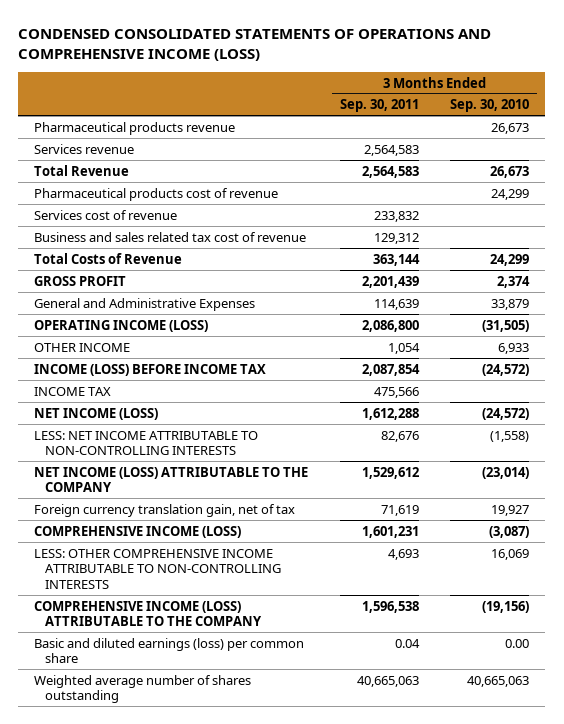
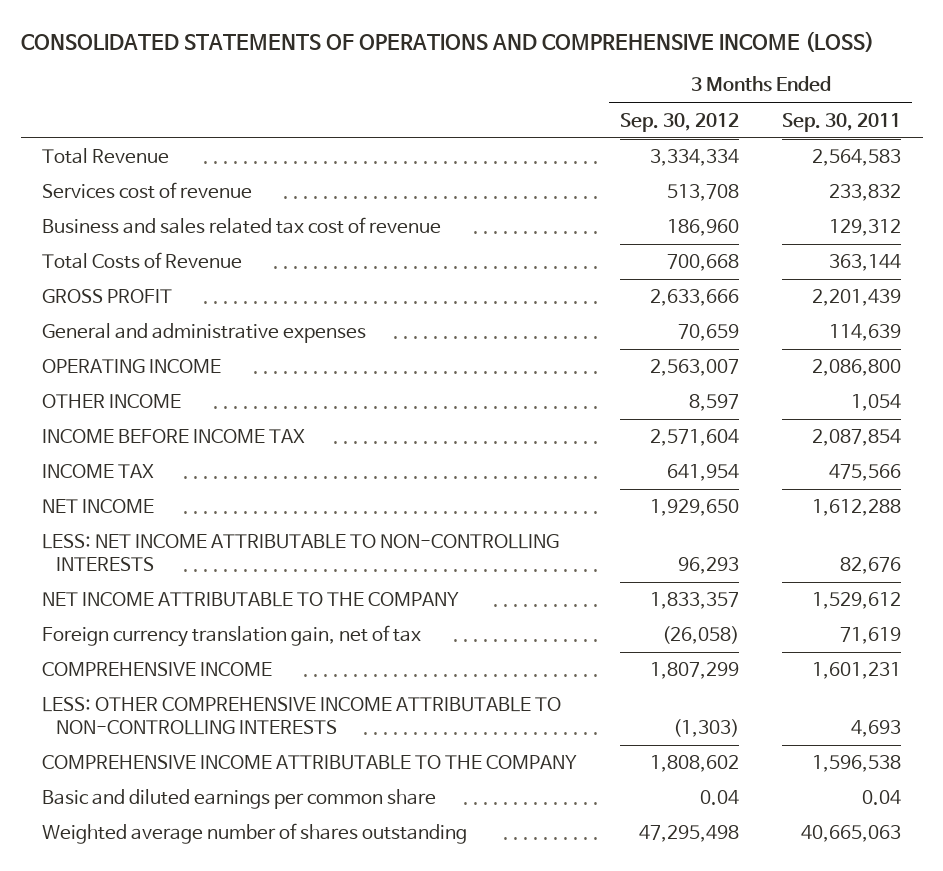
[18,28,492,61] CONDENSED CONSOLIDATED STATEMENTS OF OPERATIONS AND COMPREHENSIVE INCOME (LOSS) -> [20,30,874,52] CONSOLIDATED STATEMENTS OF OPERATIONS AND COMPREHENSIVE INCOME (LOSS)
[450,99,530,113] Sep. 30, 2010 -> none
none -> [620,112,740,132] Sep. 30, 2012
[34,121,236,135] Pharmaceutical products revenue -> none
[34,143,135,154] Services revenue -> none
[34,187,279,201] Pharmaceutical products cost of revenue -> none
[34,297,256,311] General and Administrative Expenses -> [42,323,367,344] General and administrative expenses
[34,319,209,332] OPERATING INCOME (LOSS) -> [42,359,222,374] OPERATING INCOME
[34,363,267,376] INCOME (LOSS) BEFORE INCOME TAX -> [42,429,306,444] INCOME BEFORE INCOME TAX
[34,407,159,420] NET INCOME (LOSS) -> [42,499,155,514] NET INCOME
[34,466,309,493] NET INCOME (LOSS) ATTRIBUTABLE TO THE COMPANY -> [42,592,460,608] NET INCOME ATTRIBUTABLE TO THE COMPANY
[34,525,242,538] COMPREHENSIVE INCOME (LOSS) -> [42,662,273,677] COMPREHENSIVE INCOME
[34,600,262,627] COMPREHENSIVE INCOME (LOSS) ATTRIBUTABLE TO THE COMPANY -> [42,755,578,771] COMPREHENSIVE INCOME ATTRIBUTABLE TO THE COMPANY
[34,637,305,664] Basic and diluted earnings (loss) per common share -> [42,789,437,810] Basic and diluted earnings per common share

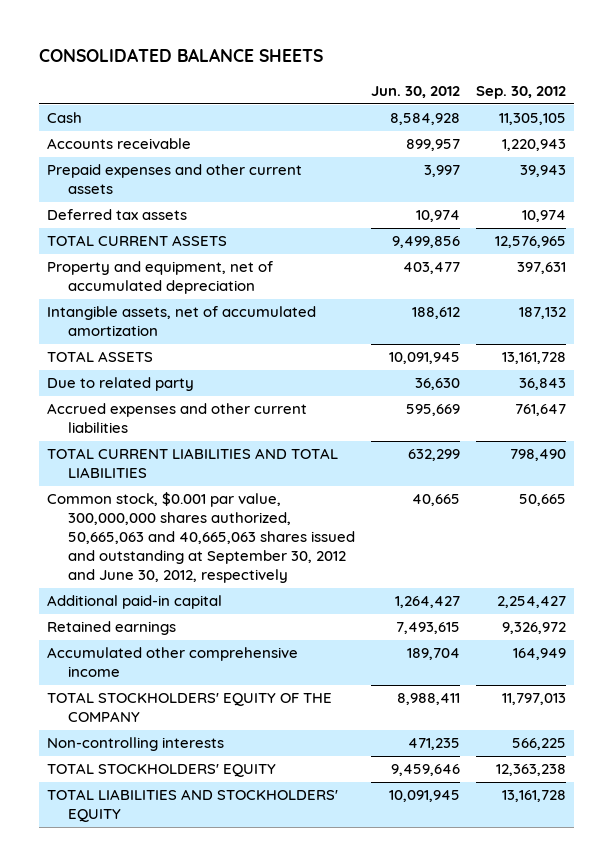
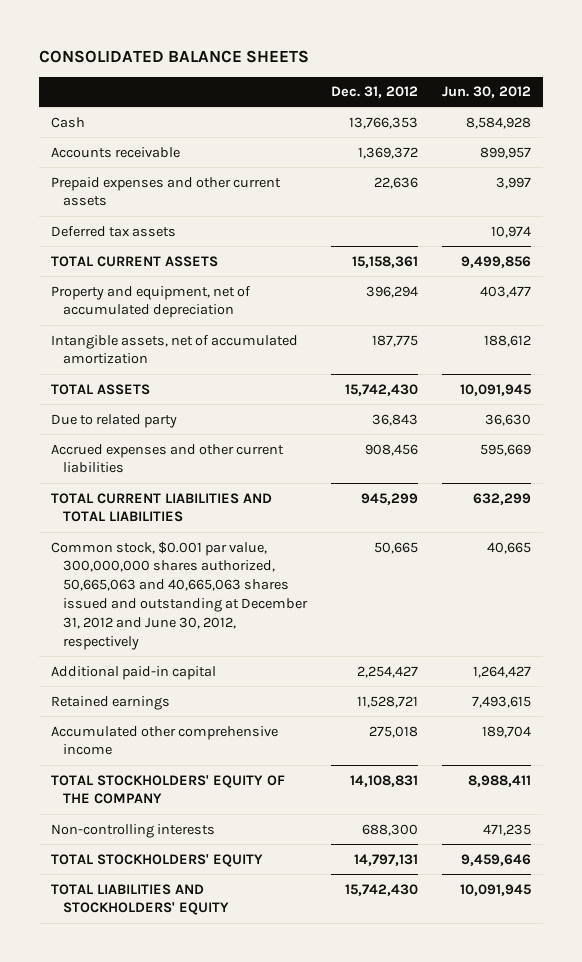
[476,85,567,99] Sep. 30, 2012 -> none
none -> [331,86,419,99] Dec. 31, 2012
[47,492,355,584] Common stock, $0.001 par value, 300,000,000 shares authorized, 50,665,063 and 40,665,063 shares issued and outstanding at September 30, 2012 and June 30, 2012, respectively -> [51,540,309,650] Common stock, $0.001 par value, 300,000,000 shares authorized, 50,665,063 and 40,665,063 shares issued and outstanding at December 31, 2012 and June 30, 2012, respectively

